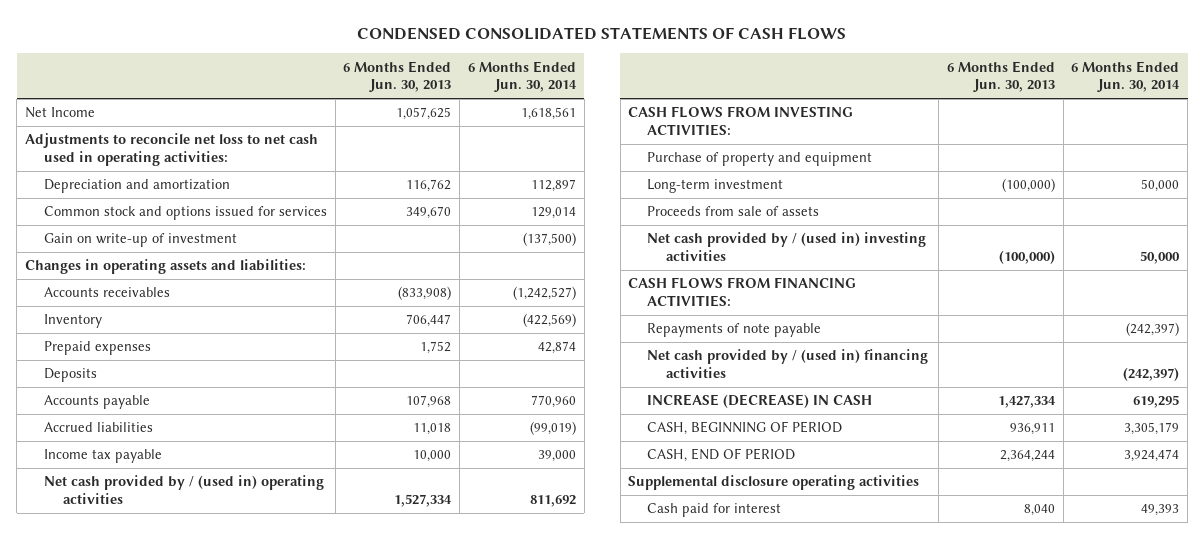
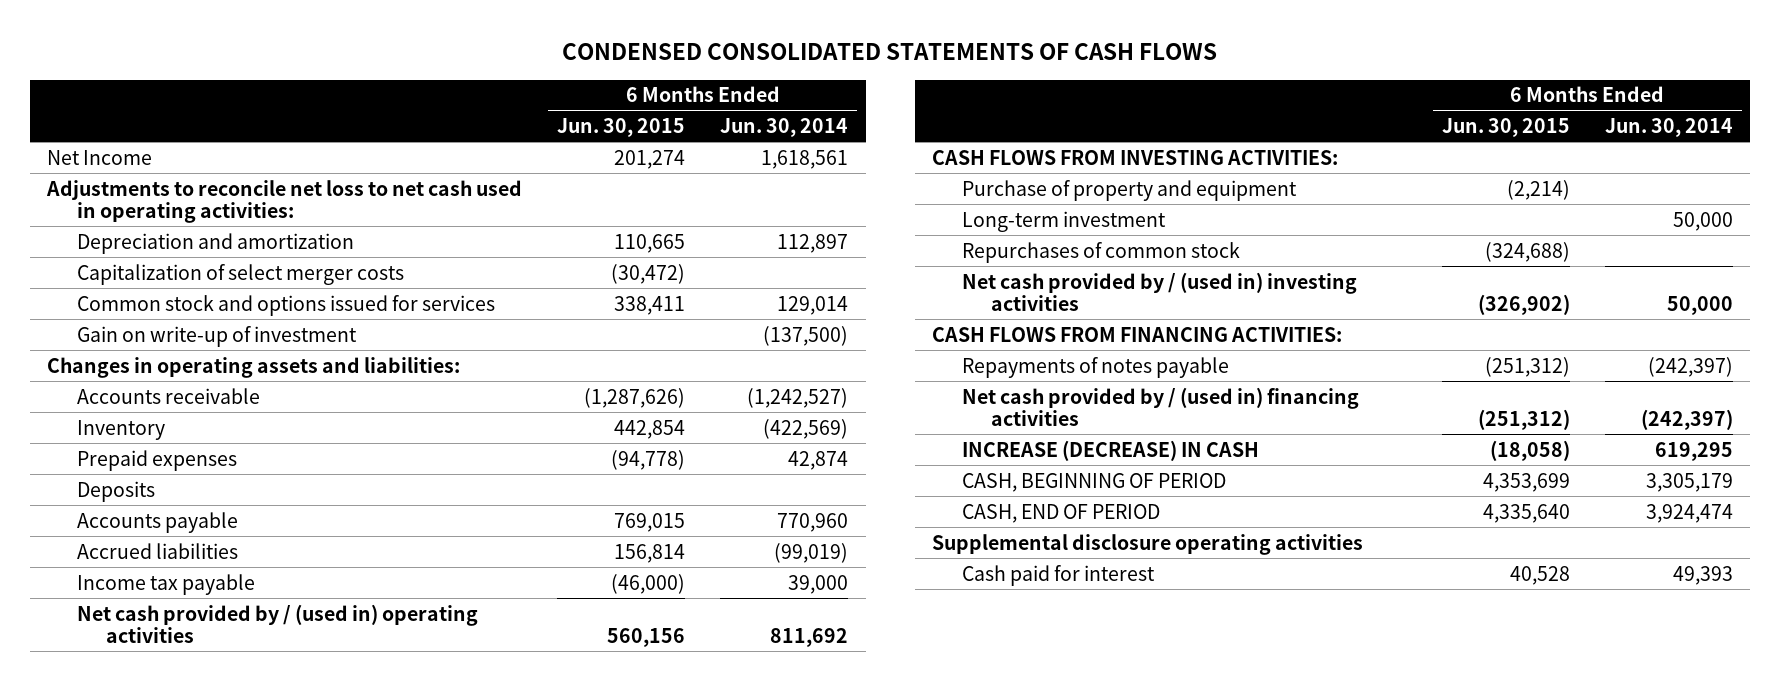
[343,60,452,93] 6 Months Ended Jun. 30, 2013 -> none
none -> [557,118,686,138] Jun. 30, 2015
none -> [76,263,404,285] Capitalization of select merger costs
[43,287,170,298] Accounts receivables -> [76,387,260,404] Accounts receivable
[647,206,820,217] Proceeds from sale of assets -> none
none -> [961,241,1240,263] Repurchases of common stock
[647,323,822,338] Repayments of note payable -> [961,356,1229,378] Repayments of notes payable

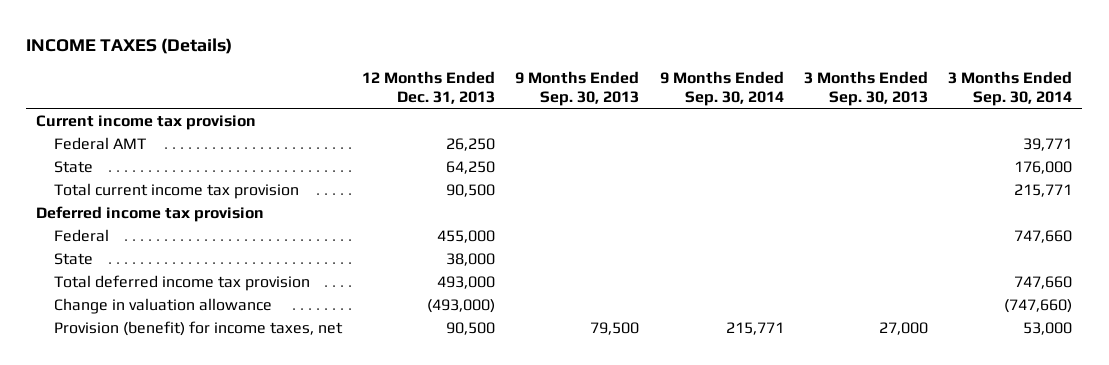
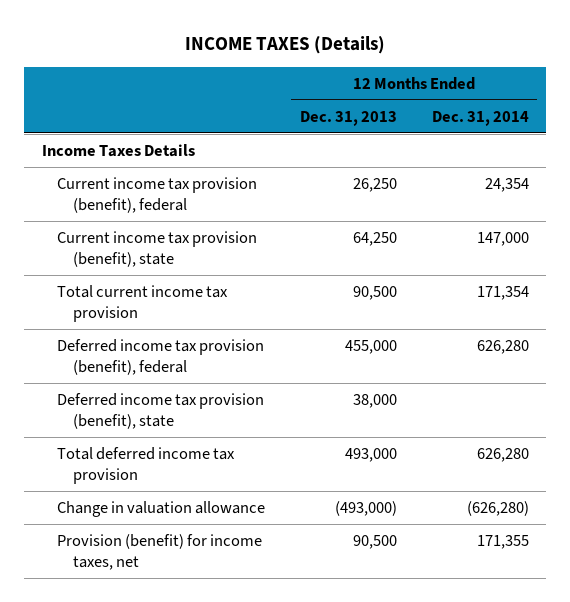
[515,71,640,106] 9 Months Ended Sep. 30, 2013 -> none
[659,71,784,106] 9 Months Ended Sep. 30, 2014 -> none
[803,71,928,106] 3 Months Ended Sep. 30, 2013 -> none
[948,71,1073,106] 3 Months Ended Sep. 30, 2014 -> none
none -> [431,110,529,126] Dec. 31, 2014
[36,114,257,130] Current income tax provision -> none
none -> [41,143,195,157] Income Taxes Details
[53,136,146,150] Federal AMT -> [57,176,258,214] Current income tax provision (benefit), federal
[53,160,93,173] State -> [57,230,258,268] Current income tax provision (benefit), state
[36,205,265,222] Deferred income tax provision -> none
[53,228,109,242] Federal -> [57,338,265,376] Deferred income tax provision (benefit), federal
[53,252,93,265] State -> [57,392,265,430] Deferred income tax provision (benefit), state

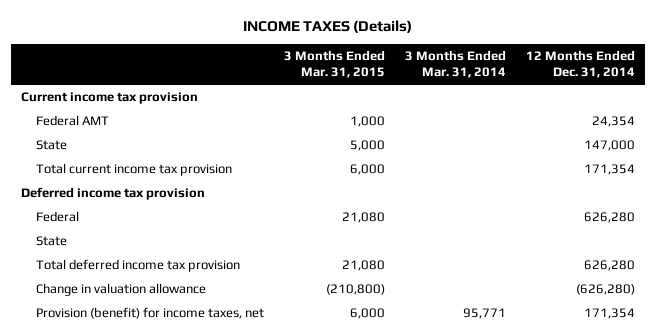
[299,110,397,126] Dec. 31, 2013 -> none
none -> [284,50,386,79] 3 Months Ended Mar. 31, 2015
none -> [405,50,507,79] 3 Months Ended Mar. 31, 2014
[41,143,195,157] Income Taxes Details -> none
none -> [20,92,198,105] Current income tax provision
[57,176,258,214] Current income tax provision (benefit), federal -> [36,115,110,127] Federal AMT
[57,230,258,268] Current income tax provision (benefit), state -> [36,140,68,151] State
none -> [20,187,205,201] Deferred income tax provision
[57,338,265,376] Deferred income tax provision (benefit), federal -> [36,211,80,223] Federal
[57,392,265,430] Deferred income tax provision (benefit), state -> [36,236,68,247] State
[476,534,529,549] 171,355 -> [584,308,636,320] 171,354

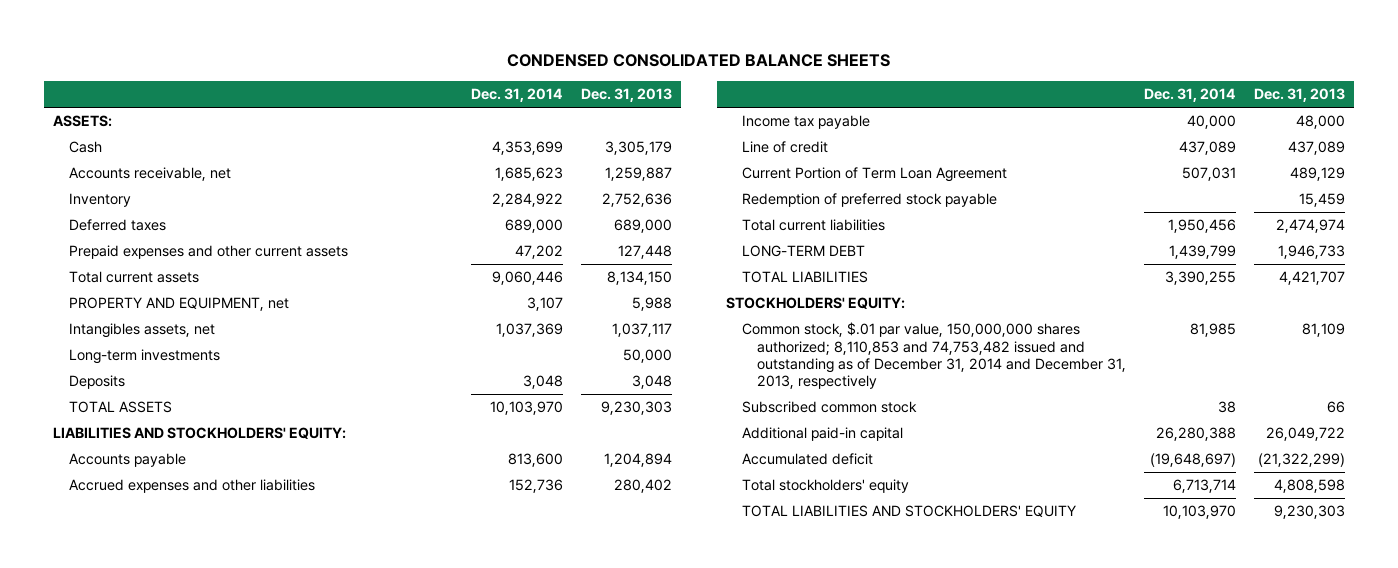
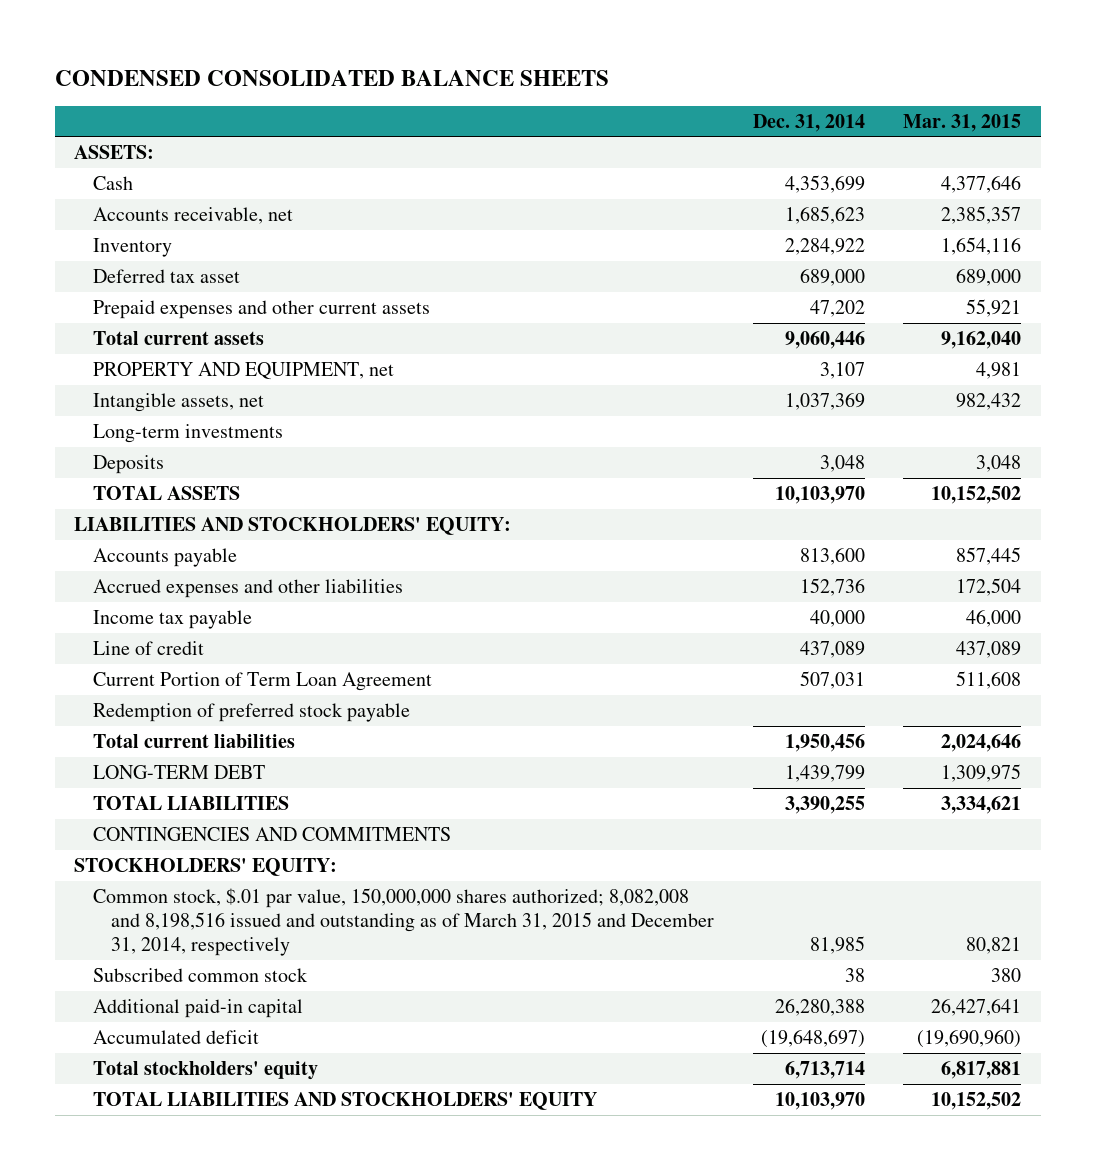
[581,88,673,103] Dec. 31, 2013 -> none
none -> [903,113,1022,132] Mar. 31, 2015
[68,219,166,232] Deferred taxes -> [92,269,240,284] Deferred tax asset
[68,323,215,339] Intangibles assets, net -> [92,393,264,413] Intangible assets, net
none -> [92,827,451,842] CONTINGENCIES AND COMMITMENTS
[741,322,1127,389] Common stock, $.01 par value, 150,000,000 shares authorized; 8,110,853 and 74,753,482 issued and outstanding as of December 31, 2014 and December 31, 2013, respectively -> [92,888,715,956] Common stock, $.01 par value, 150,000,000 shares authorized; 8,082,008 and 8,198,516 issued and outstanding as of March 31, 2015 and December 31, 2014, respectively

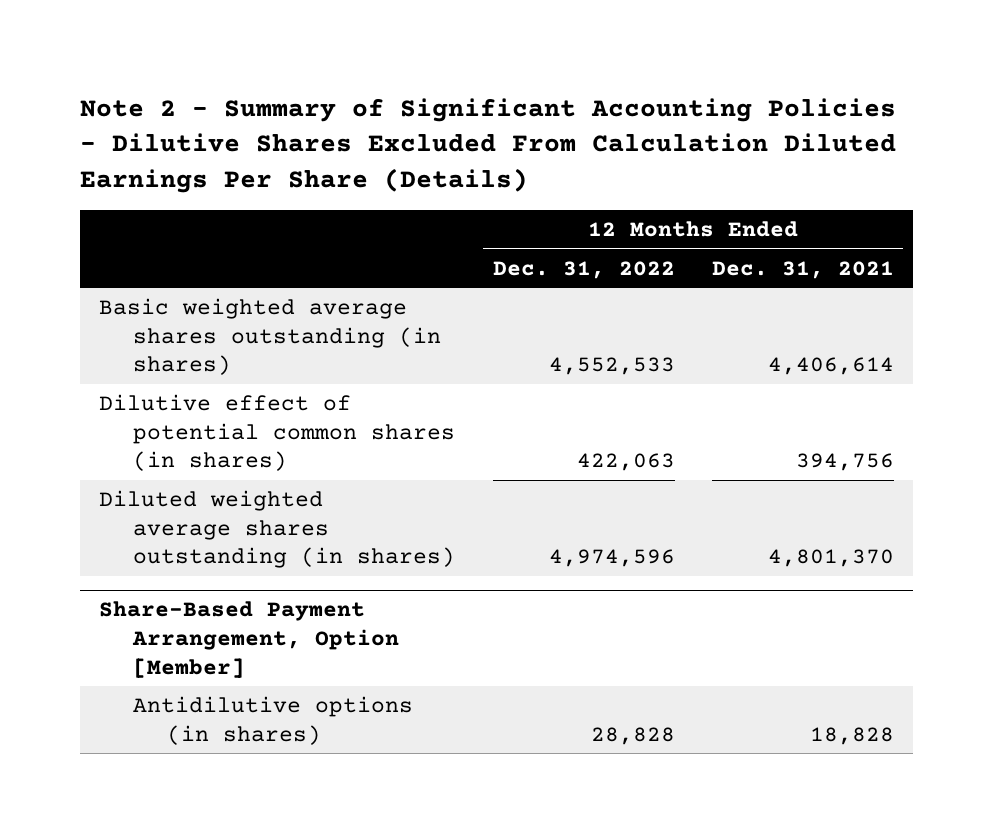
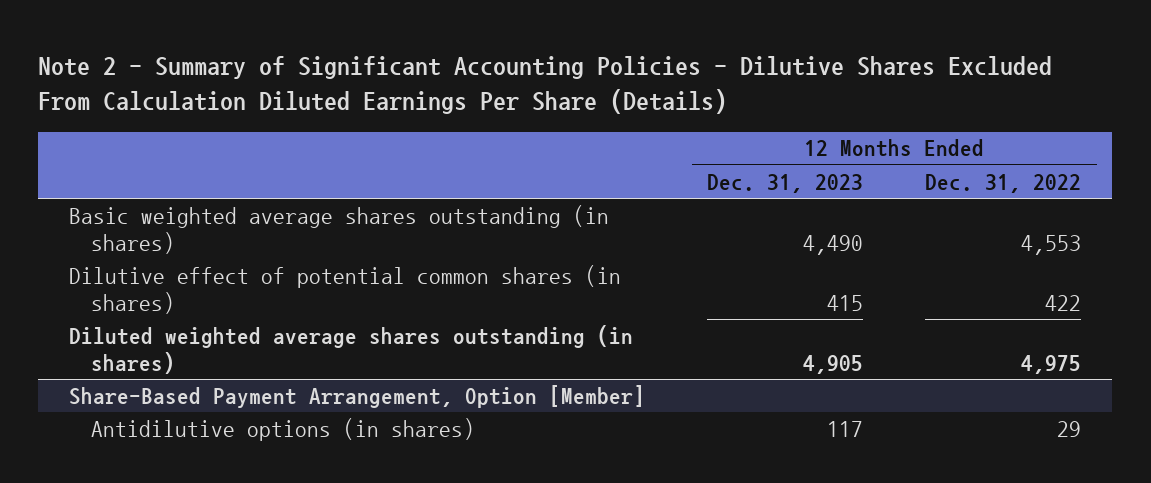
[712,260,895,279] Dec. 31, 2021 -> none
none -> [707,173,864,193] Dec. 31, 2023
[548,357,675,376] 4,552,533 -> [1021,234,1082,255] 4,553
[576,453,675,472] 422,063 -> [1045,294,1082,311] 422
[548,549,675,568] 4,974,596 -> [1021,354,1082,374] 4,975
[590,726,675,745] 28,828 -> [1057,420,1082,437] 29

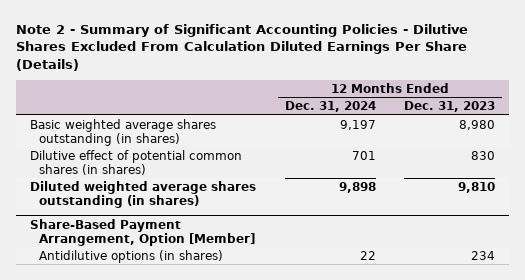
[925,173,1082,193] Dec. 31, 2022 -> none
none -> [284,101,376,113] Dec. 31, 2024
[803,234,864,255] 4,490 -> [458,119,495,130] 8,980
[827,294,864,311] 415 -> [470,150,495,160] 830
[803,354,864,374] 4,905 -> [457,181,495,193] 9,810
[827,420,864,437] 117 -> [470,250,495,260] 234

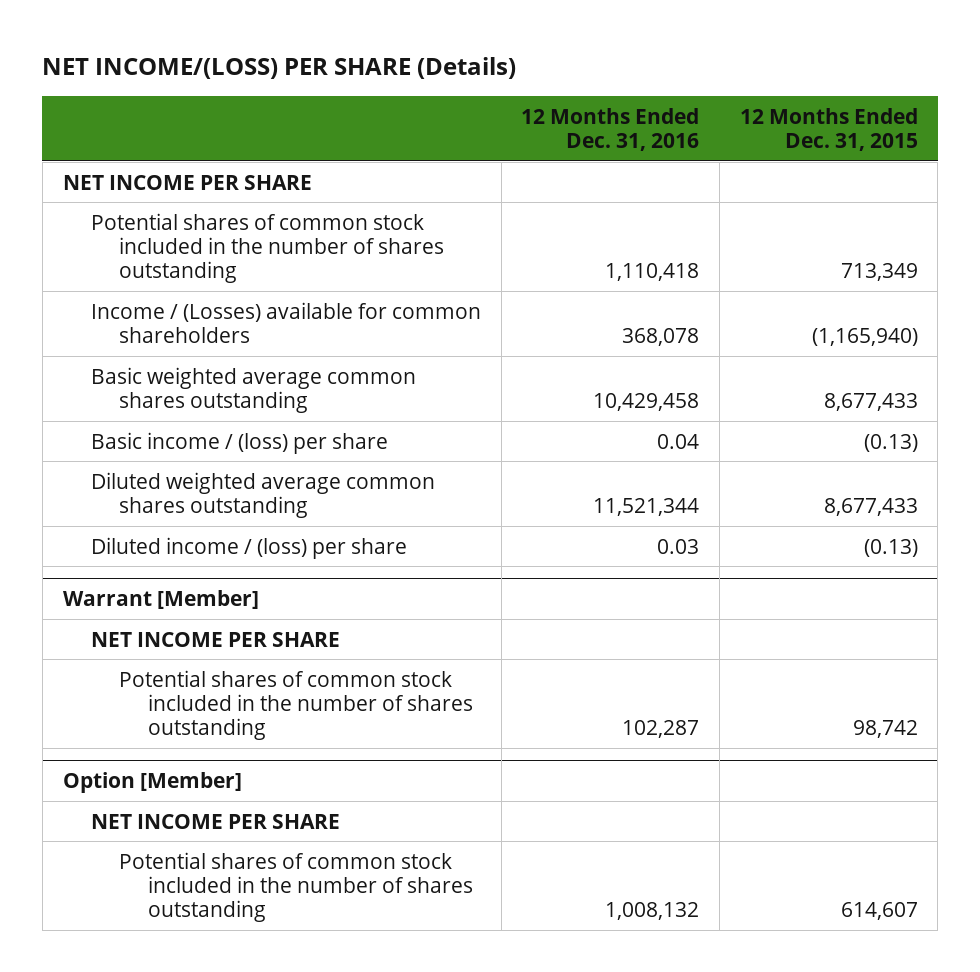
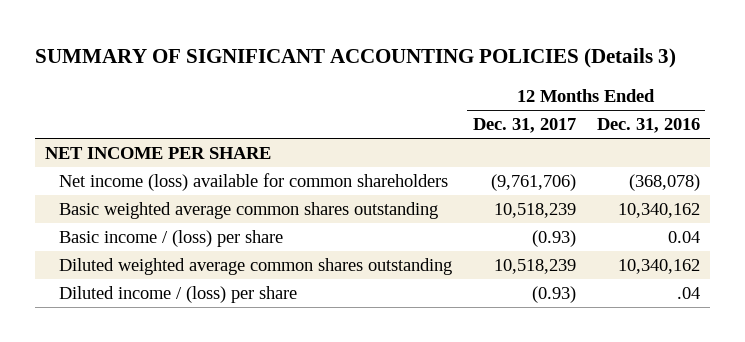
[42,57,517,80] NET INCOME/(LOSS) PER SHARE (Details) -> [34,48,676,69] SUMMARY OF SIGNIFICANT ACCOUNTING POLICIES (Details 3)
[739,107,918,152] 12 Months Ended Dec. 31, 2015 -> none
none -> [472,118,576,134] Dec. 31, 2017
[90,212,445,284] Potential shares of common stock included in the number of shares outstanding -> none
[90,301,481,344] Income / (Losses) available for common shareholders -> [58,173,448,192] Net income (loss) available for common shareholders
[622,328,700,347] 368,078 -> [628,174,700,192] (368,078)
[593,393,700,412] 10,429,458 -> [617,203,700,219] 10,340,162
[62,589,259,609] Warrant [Member] -> none
[90,631,340,647] NET INCOME PER SHARE -> none
[119,669,473,741] Potential shares of common stock included in the number of shares outstanding -> none
[62,771,242,793] Option [Member] -> none
[90,813,340,829] NET INCOME PER SHARE -> none
[119,851,473,923] Potential shares of common stock included in the number of shares outstanding -> none
[593,498,700,517] 11,521,344 -> [617,259,700,275] 10,340,162
[657,538,700,554] 0.03 -> [676,287,700,300] .04

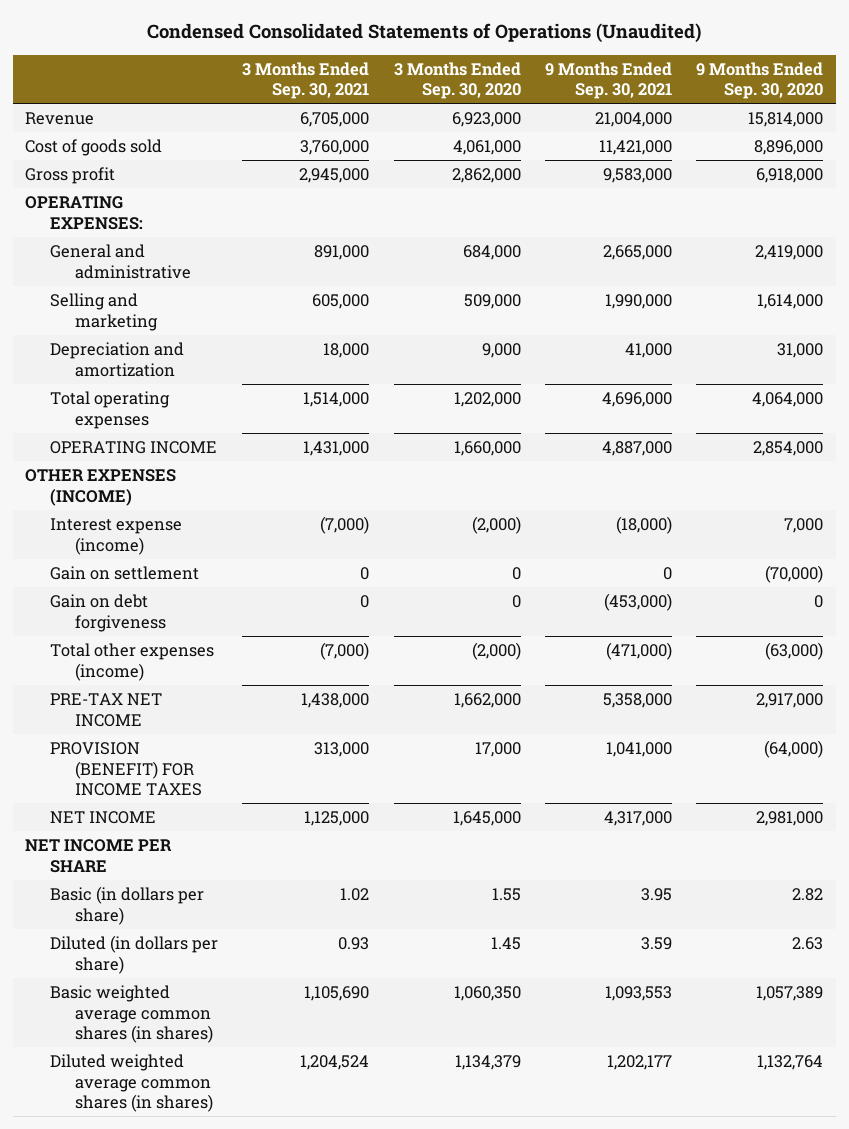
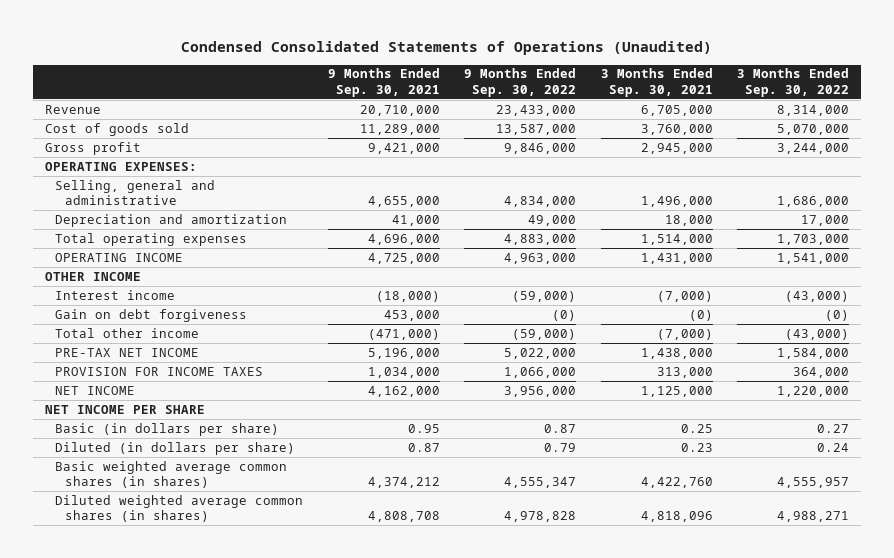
[393,61,521,100] 3 Months Ended Sep. 30, 2020 -> none
[696,61,824,100] 9 Months Ended Sep. 30, 2020 -> none
none -> [464,68,577,97] 9 Months Ended Sep. 30, 2022
none -> [737,68,850,97] 3 Months Ended Sep. 30, 2022
[595,111,673,127] 21,004,000 -> [359,104,440,116] 20,710,000
[599,139,673,155] 11,421,000 -> [359,123,440,135] 11,289,000
[603,167,673,183] 9,583,000 -> [367,142,440,154] 9,421,000
[49,292,158,331] Selling and marketing -> none
[49,243,191,279] General and administrative -> [55,179,216,206] Selling, general and administrative
[314,244,370,260] 891,000 -> [640,196,713,208] 1,496,000
[603,244,673,260] 2,665,000 -> [367,196,440,208] 4,655,000
[49,565,199,580] Gain on settlement -> none
[602,440,673,456] 4,887,000 -> [367,252,440,264] 4,725,000
[25,468,177,506] OTHER EXPENSES (INCOME) -> [45,271,142,281] OTHER INCOME
[49,517,182,555] Interest expense (income) -> [55,289,176,300] Interest income
[360,594,370,608] 0 -> [688,309,713,321] (0)
[604,592,673,611] (453,000) -> [383,309,440,321] 453,000
[49,642,214,681] Total other expenses (income) -> [55,327,200,338] Total other income
[603,692,673,708] 5,358,000 -> [367,347,440,359] 5,196,000
[49,741,202,797] PROVISION (BENEFIT) FOR INCOME TAXES -> [55,366,264,376] PROVISION FOR INCOME TAXES
[606,741,673,757] 1,041,000 -> [367,366,440,378] 1,034,000
[604,810,673,826] 4,317,000 -> [367,385,440,397] 4,162,000
[340,887,370,901] 1.02 -> [680,423,713,433] 0.25
[641,887,673,901] 3.95 -> [407,423,440,433] 0.95
[338,936,370,950] 0.93 -> [680,442,713,452] 0.23
[641,936,673,950] 3.59 -> [407,442,440,452] 0.87
[304,985,370,1001] 1,105,690 -> [640,477,713,489] 4,422,760
[605,985,673,1001] 1,093,553 -> [367,477,440,489] 4,374,212
[300,1054,370,1070] 1,204,524 -> [640,511,713,523] 4,818,096
[607,1054,673,1070] 1,202,177 -> [367,511,440,523] 4,808,708

